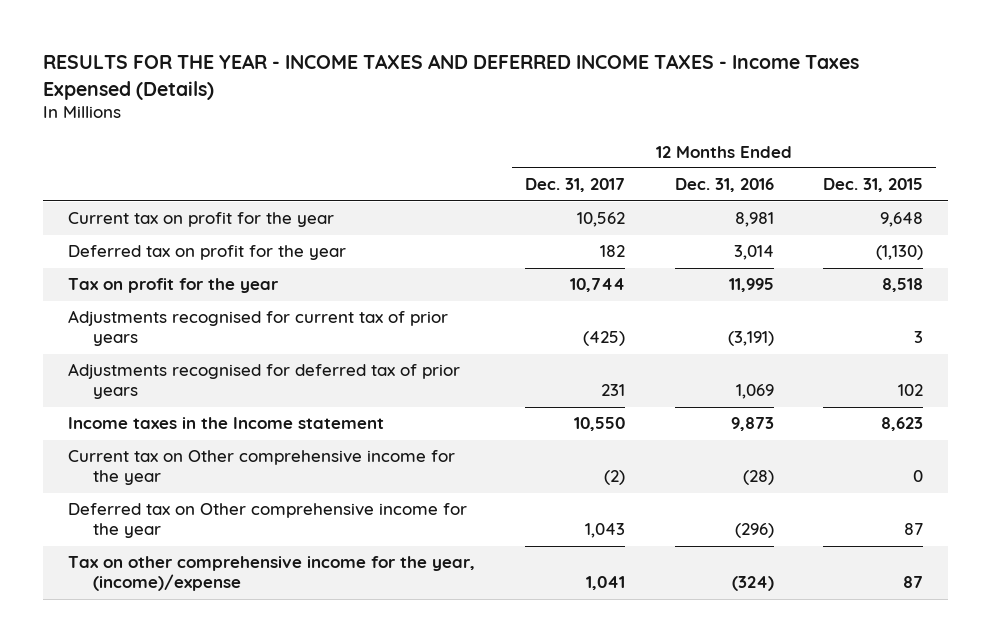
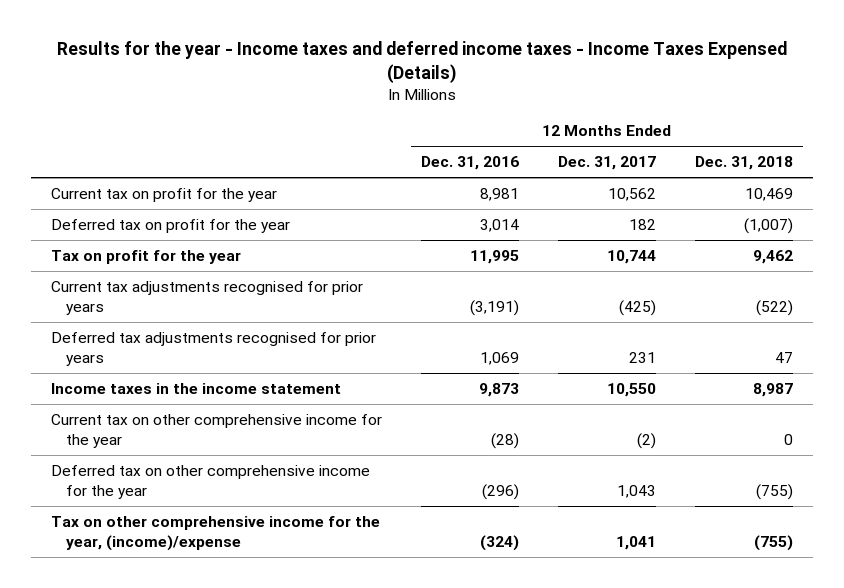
[43,54,860,100] RESULTS FOR THE YEAR - INCOME TAXES AND DEFERRED INCOME TAXES - Income Taxes Expensed (Details) -> [57,41,788,83] Results for the year - Income taxes and deferred income taxes - Income Taxes Expensed (Details)
[823,178,924,193] Dec. 31, 2015 -> none
none -> [695,156,794,171] Dec. 31, 2018
[68,310,449,347] Adjustments recognised for current tax of prior years -> [50,281,363,315] Current tax adjustments recognised for prior years
[68,363,461,400] Adjustments recognised for deferred tax of prior years -> [50,332,376,366] Deferred tax adjustments recognised for prior years
[68,417,385,430] Income taxes in the Income statement -> [50,383,341,395] Income taxes in the income statement
[68,450,456,486] Current tax on Other comprehensive income for the year -> [50,414,382,448] Current tax on other comprehensive income for the year
[68,503,468,539] Deferred tax on Other comprehensive income for the year -> [50,465,370,499] Deferred tax on other comprehensive income for the year

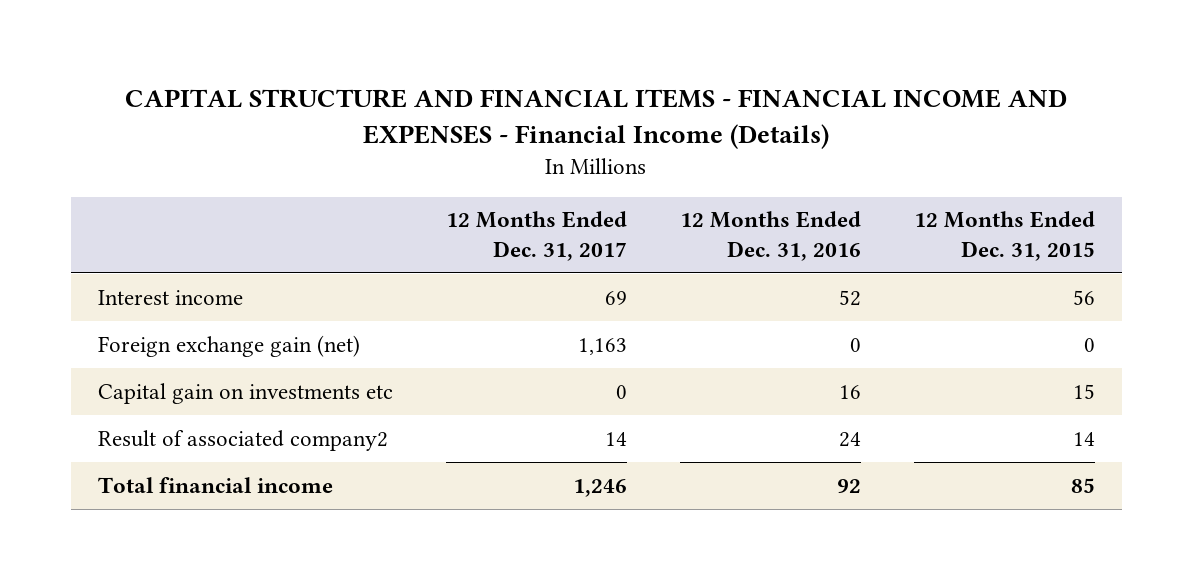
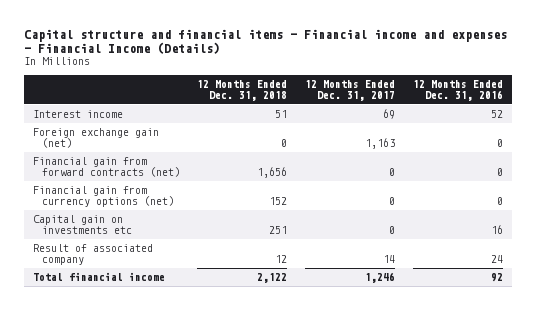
[125,88,1068,149] CAPITAL STRUCTURE AND FINANCIAL ITEMS - FINANCIAL INCOME AND EXPENSES - Financial Income (Details) -> [24,28,508,54] Capital structure and financial items - Financial income and expenses - Financial Income (Details)
[914,211,1096,262] 12 Months Ended Dec. 31, 2015 -> none
none -> [197,79,288,102] 12 Months Ended Dec. 31, 2018
none -> [33,157,180,178] Financial gain from forward contracts (net)
none -> [33,186,174,208] Financial gain from currency options (net)
[97,429,388,451] Result of associated company2 -> [33,244,154,266] Result of associated company

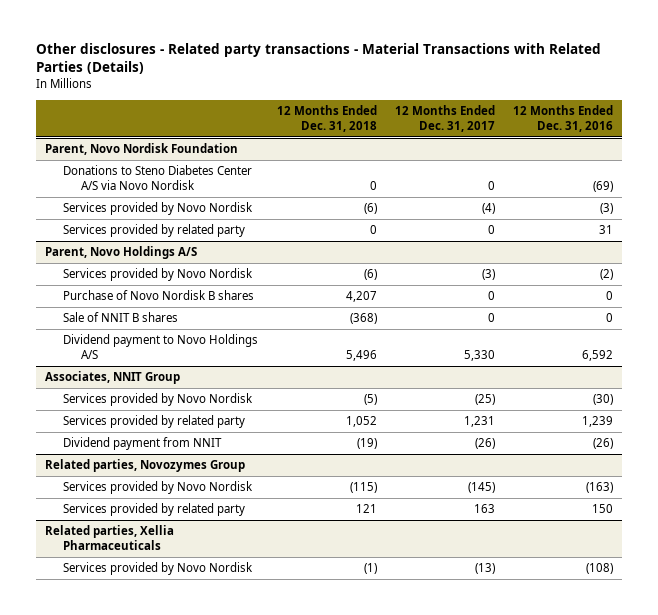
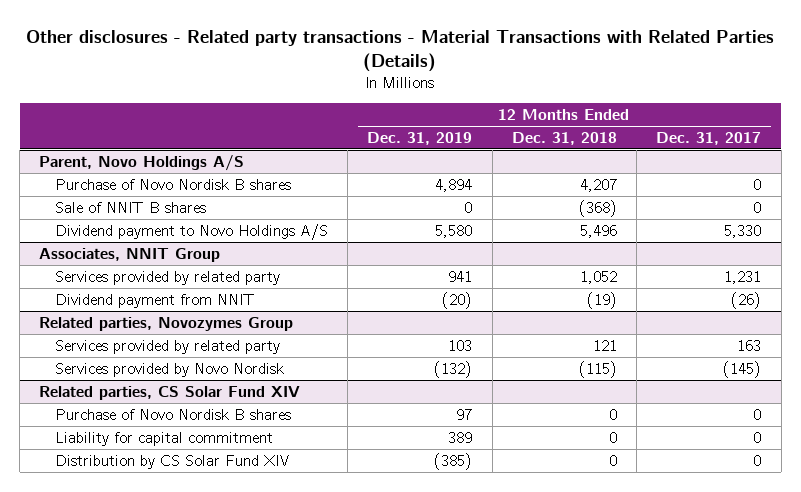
[513,105,614,132] 12 Months Ended Dec. 31, 2016 -> none
none -> [367,131,473,145] Dec. 31, 2019
[45,143,239,156] Parent, Novo Nordisk Foundation -> none
[63,165,253,190] Donations to Steno Diabetes Center A/S via Novo Nordisk -> none
[63,202,254,216] Services provided by Novo Nordisk -> none
[63,224,246,238] Services provided by related party -> none
[63,268,254,282] Services provided by Novo Nordisk -> none
[63,393,254,407] Services provided by Novo Nordisk -> none
[45,525,175,550] Related parties, Xellia Pharmaceuticals -> none
[63,562,254,576] Services provided by Novo Nordisk -> none
[63,481,254,495] Services provided by Novo Nordisk -> [54,362,284,377] Services provided by Novo Nordisk
none -> [39,385,301,400] Related parties, CS Solar Fund XIV
none -> [54,408,291,420] Purchase of Novo Nordisk B shares
none -> [54,431,273,446] Liability for capital commitment
none -> [54,454,290,469] Distribution by CS Solar Fund XIV

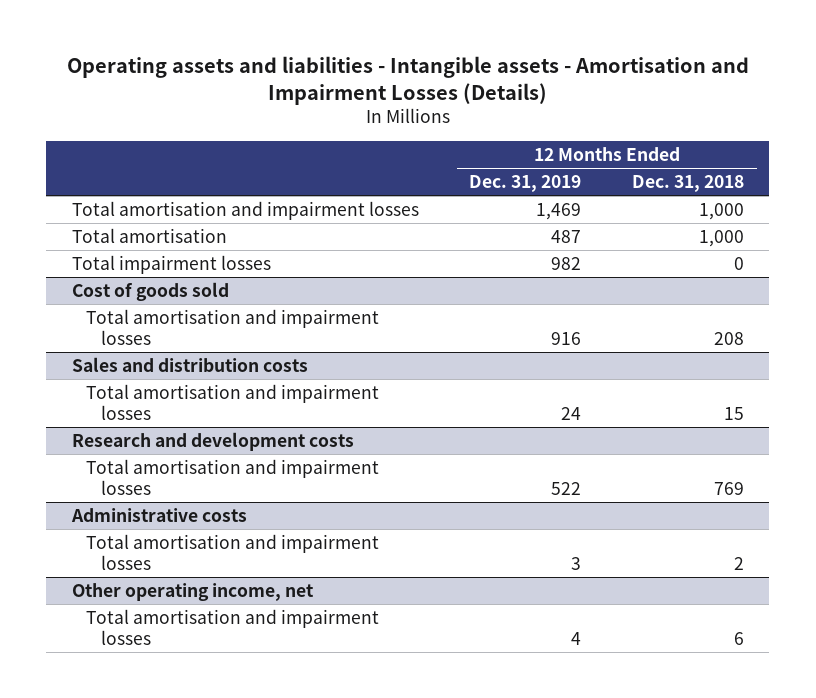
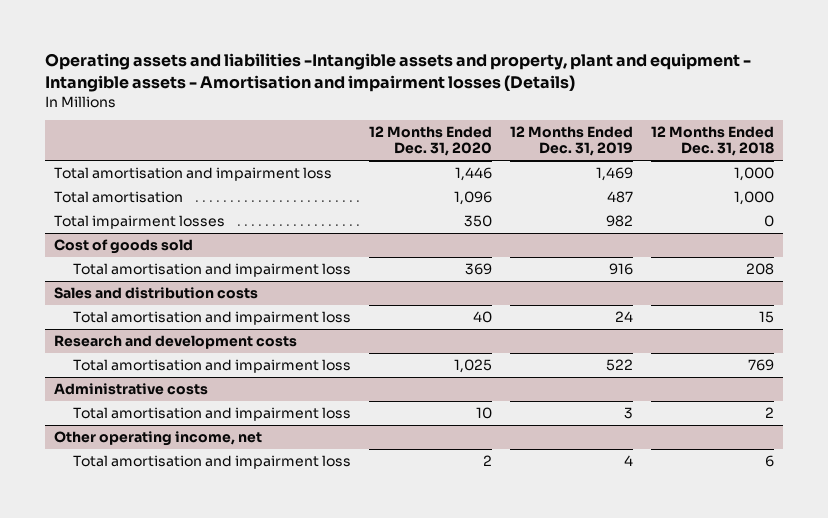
[66,56,749,106] Operating assets and liabilities - Intangible assets - Amortisation and Impairment Losses (Details) -> [44,53,751,92] Operating assets and liabilities -Intangible assets and property, plant and equipment - Intangible assets - Amortisation and impairment losses (Details)
none -> [369,126,493,157] 12 Months Ended Dec. 31, 2020
[71,200,419,220] Total amortisation and impairment losses -> [53,166,332,181] Total amortisation and impairment loss
[86,308,380,345] Total amortisation and impairment losses -> [73,262,352,277] Total amortisation and impairment loss
[86,383,380,420] Total amortisation and impairment losses -> [73,310,352,325] Total amortisation and impairment loss
[86,458,380,495] Total amortisation and impairment losses -> [73,358,352,373] Total amortisation and impairment loss
[86,533,380,570] Total amortisation and impairment losses -> [73,406,352,421] Total amortisation and impairment loss
[86,608,380,645] Total amortisation and impairment losses -> [73,454,352,469] Total amortisation and impairment loss

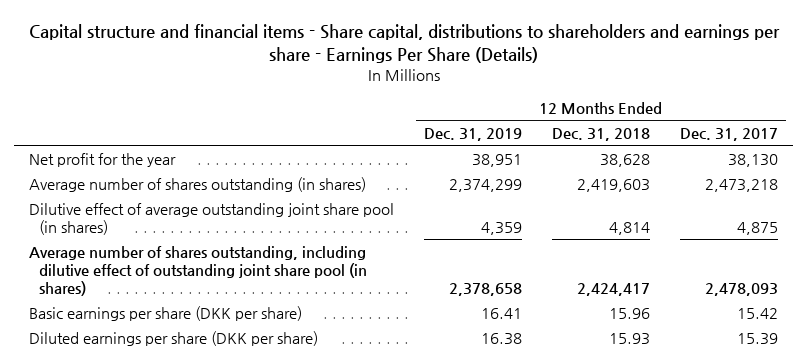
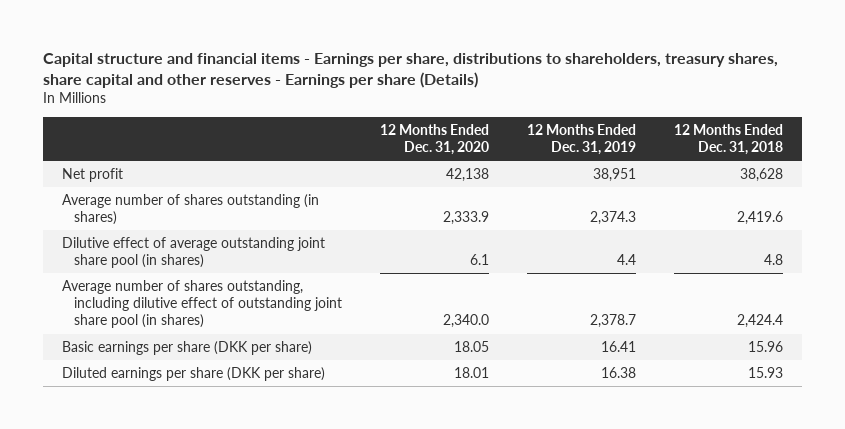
[28,24,780,64] Capital structure and financial items - Share capital, distributions to shareholders and earnings per share - Earnings Per Share (Details) -> [42,53,778,89] Capital structure and financial items - Earnings per share, distributions to shareholders, treasury shares, share capital and other reserves - Earnings per share (Details)
[680,128,779,142] Dec. 31, 2017 -> none
none -> [379,123,489,156] 12 Months Ended Dec. 31, 2020
[28,152,176,167] Net profit for the year -> [61,167,123,182] Net profit
[449,178,523,192] 2,374,299 -> [589,211,636,226] 2,374.3
[577,178,651,192] 2,419,603 -> [736,211,783,226] 2,419.6
[481,221,523,235] 4,359 -> [616,254,636,266] 4.4
[609,221,651,235] 4,814 -> [763,254,783,266] 4.8
[449,282,523,296] 2,378,658 -> [589,314,636,329] 2,378.7
[577,282,651,296] 2,424,417 -> [736,314,783,329] 2,424.4

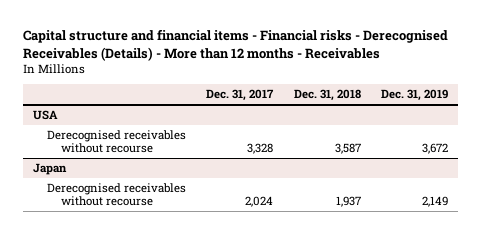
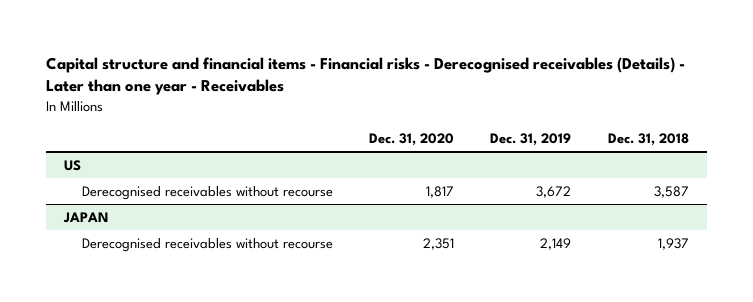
[22,29,448,61] Capital structure and financial items - Financial risks - Derecognised Receivables (Details) - More than 12 months - Receivables -> [46,56,686,96] Capital structure and financial items - Financial risks - Derecognised receivables (Details) - Later than one year - Receivables
[206,89,275,102] Dec. 31, 2017 -> none
none -> [369,133,455,147] Dec. 31, 2020
[32,110,58,121] USA -> [64,159,82,171] US
[32,163,67,176] Japan -> [63,211,109,223] JAPAN

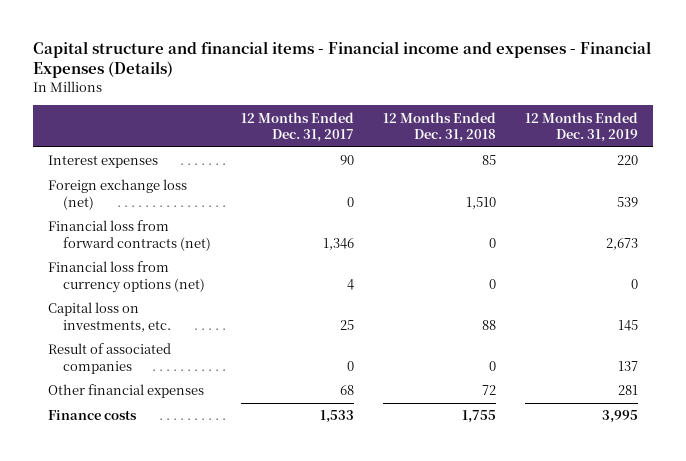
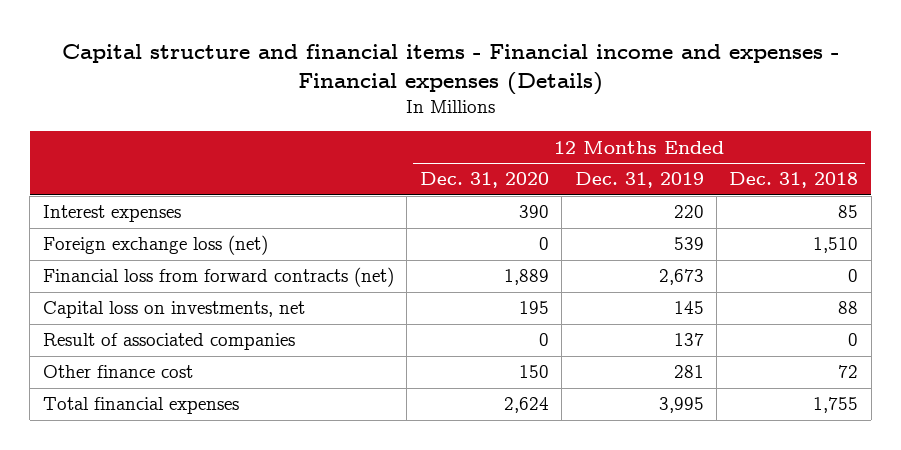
[33,40,652,79] Capital structure and financial items - Financial income and expenses - Financial Expenses (Details) -> [61,43,839,95] Capital structure and financial items - Financial income and expenses - Financial expenses (Details)
[240,111,354,142] 12 Months Ended Dec. 31, 2017 -> none
none -> [419,172,549,189] Dec. 31, 2020
[47,261,206,293] Financial loss from currency options (net) -> none
[47,302,172,332] Capital loss on investments, etc. -> [42,301,305,319] Capital loss on investments, net
[47,384,204,399] Other financial expenses -> [42,365,193,379] Other finance cost
[47,410,137,421] Finance costs -> [42,397,239,415] Total financial expenses

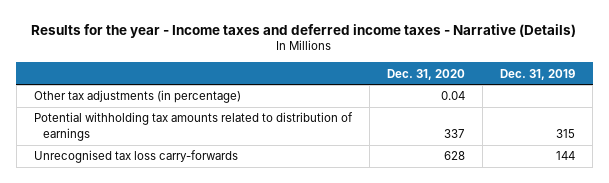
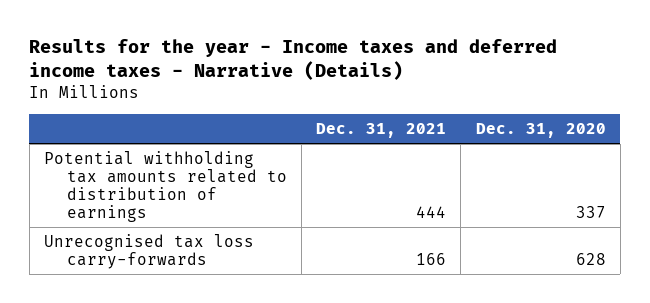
[500,68,576,80] Dec. 31, 2019 -> none
none -> [316,122,447,138] Dec. 31, 2021
[33,90,241,104] Other tax adjustments (in percentage) -> none

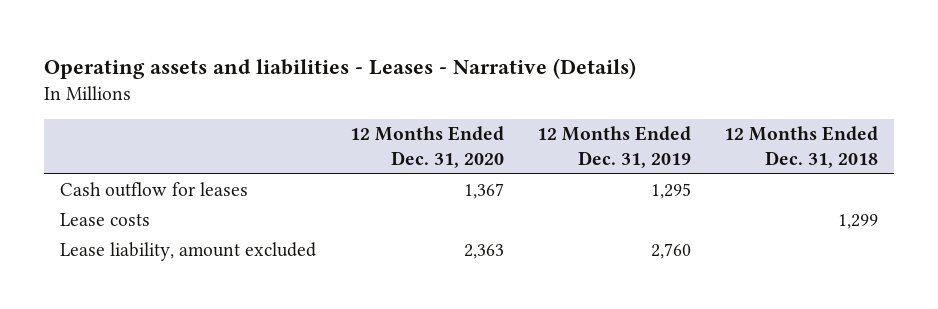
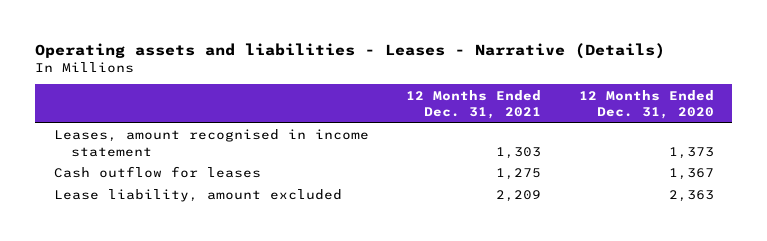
[536,126,691,169] 12 Months Ended Dec. 31, 2019 -> none
[723,126,878,169] 12 Months Ended Dec. 31, 2018 -> none
none -> [406,89,542,120] 12 Months Ended Dec. 31, 2021
none -> [53,129,369,157] Leases, amount recognised in income statement
[60,213,151,227] Lease costs -> none

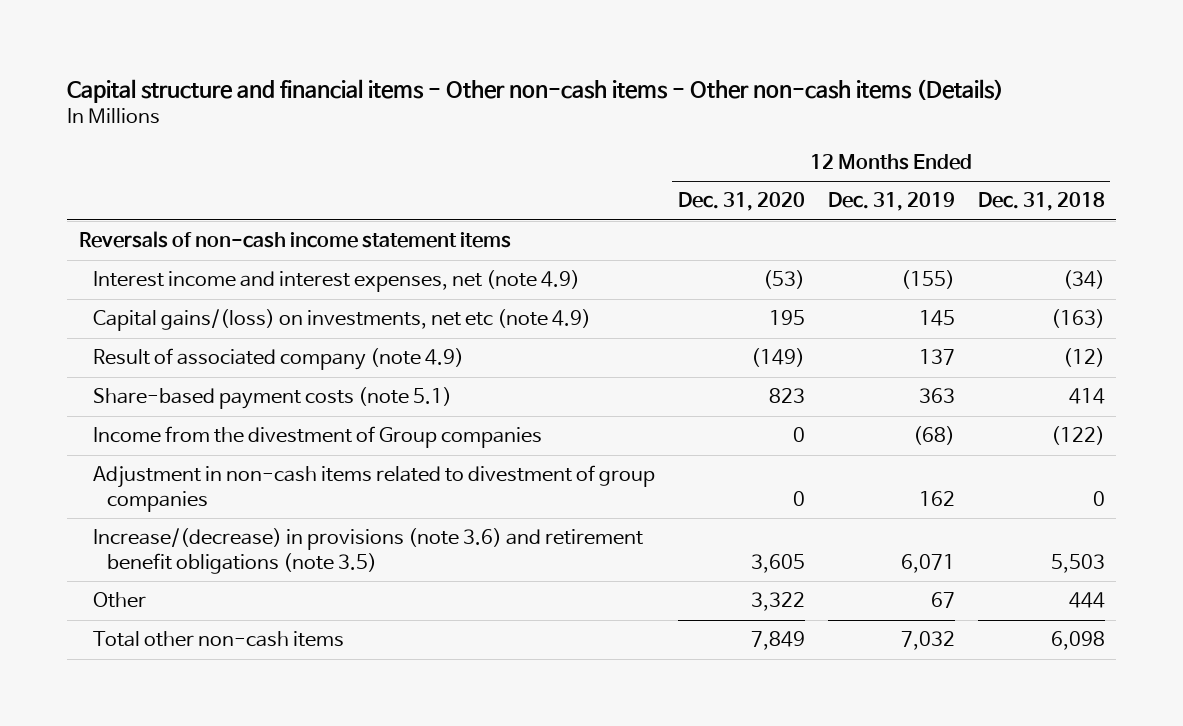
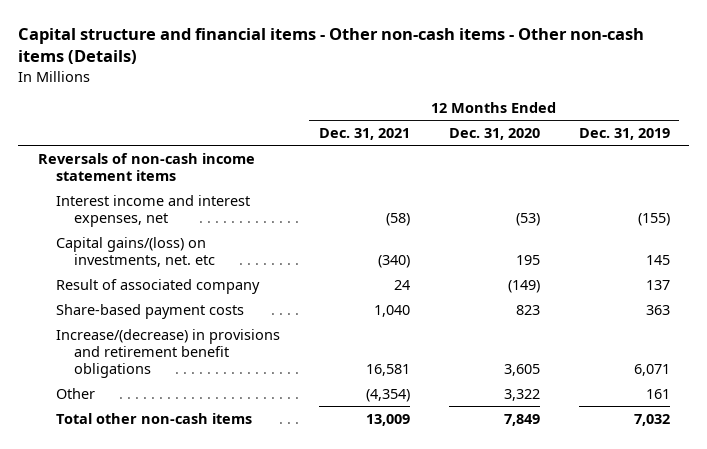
[977,192,1105,212] Dec. 31, 2018 -> none
none -> [318,128,410,141] Dec. 31, 2021
[92,426,542,449] Income from the divestment of Group companies -> none
[92,465,655,512] Adjustment in non-cash items related to divestment of group companies -> none
[92,270,580,293] Interest income and interest expenses, net (note 4.9) -> [55,194,250,227] Interest income and interest expenses, net
[92,309,591,332] Capital gains/(loss) on investments, net etc (note 4.9) -> [55,236,215,267] Capital gains/(loss) on investments, net. etc
[92,348,464,371] Result of associated company (note 4.9) -> [55,278,260,294] Result of associated company
[92,387,452,410] Share-based payment costs (note 5.1) -> [55,303,244,319] Share-based payment costs
[92,528,643,574] Increase/(decrease) in provisions (note 3.6) and retirement benefit obligations (note 3.5) -> [55,328,280,379] Increase/(decrease) in provisions and retirement benefit obligations
[930,592,955,609] 67 -> [645,388,670,399] 161

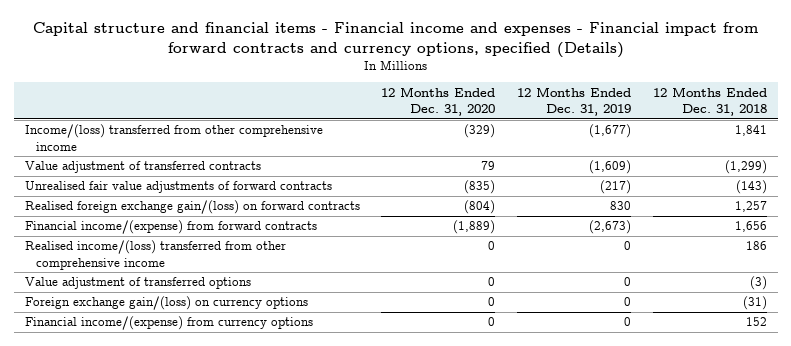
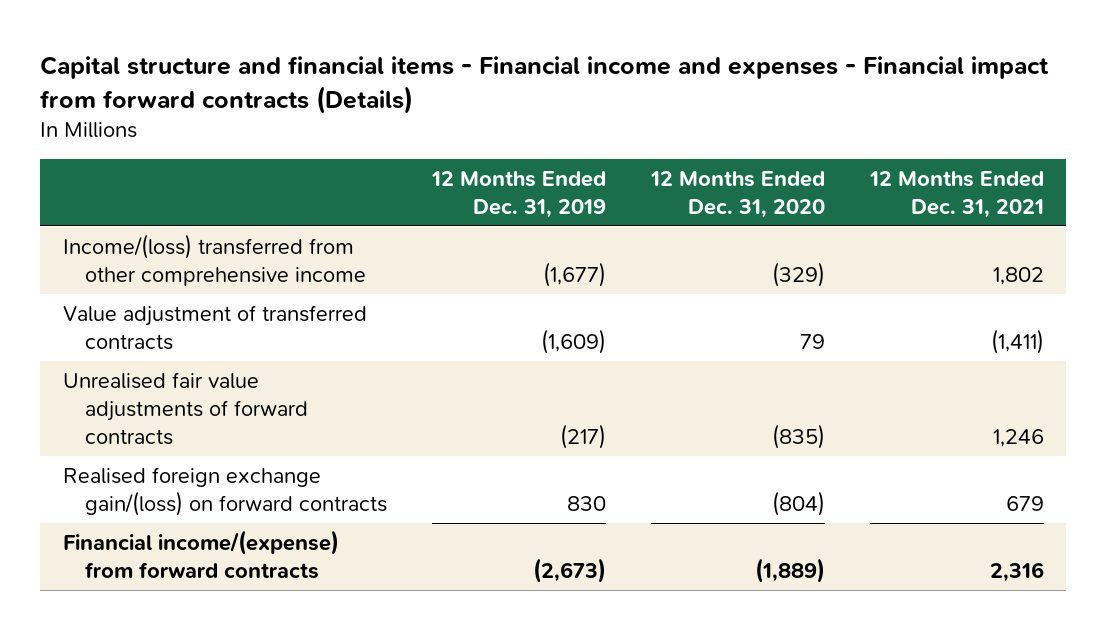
[32,22,758,58] Capital structure and financial items - Financial income and expenses - Financial impact from forward contracts and currency options, specified (Details) -> [40,56,1050,114] Capital structure and financial items - Financial income and expenses - Financial impact from forward contracts (Details)
[652,86,767,117] 12 Months Ended Dec. 31, 2018 -> none
none -> [868,170,1044,218] 12 Months Ended Dec. 31, 2021
[24,240,286,270] Realised income/(loss) transferred from other comprehensive income -> none
[24,277,251,290] Value adjustment of transferred options -> none
[24,296,308,311] Foreign exchange gain/(loss) on currency options -> none
[24,316,313,331] Financial income/(expense) from currency options -> none

